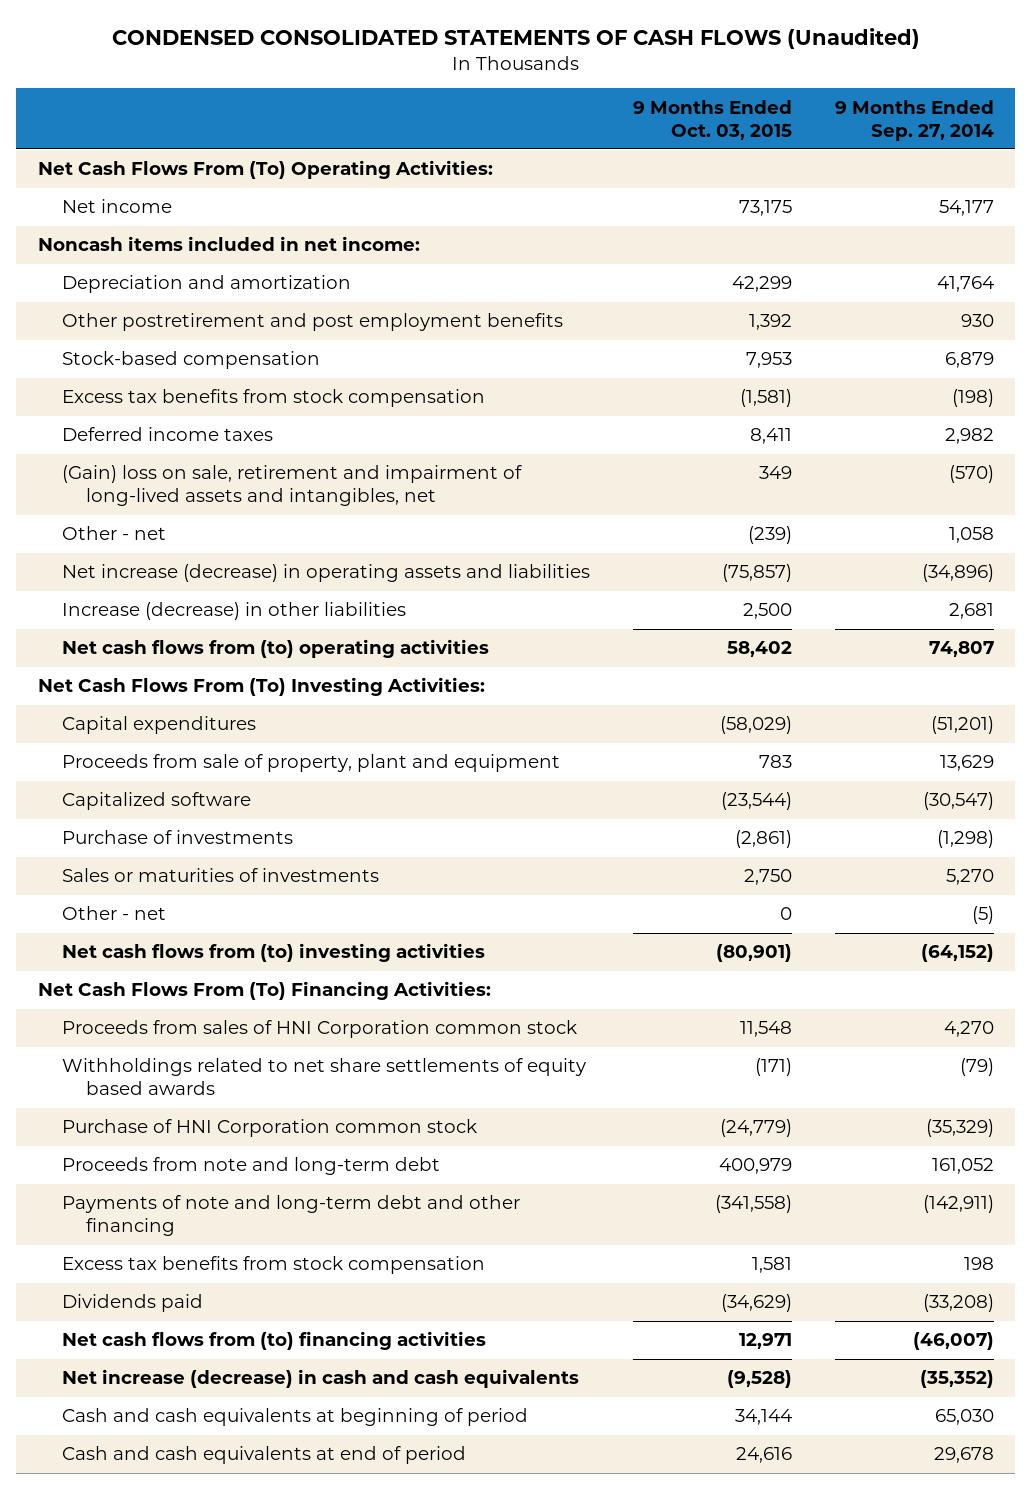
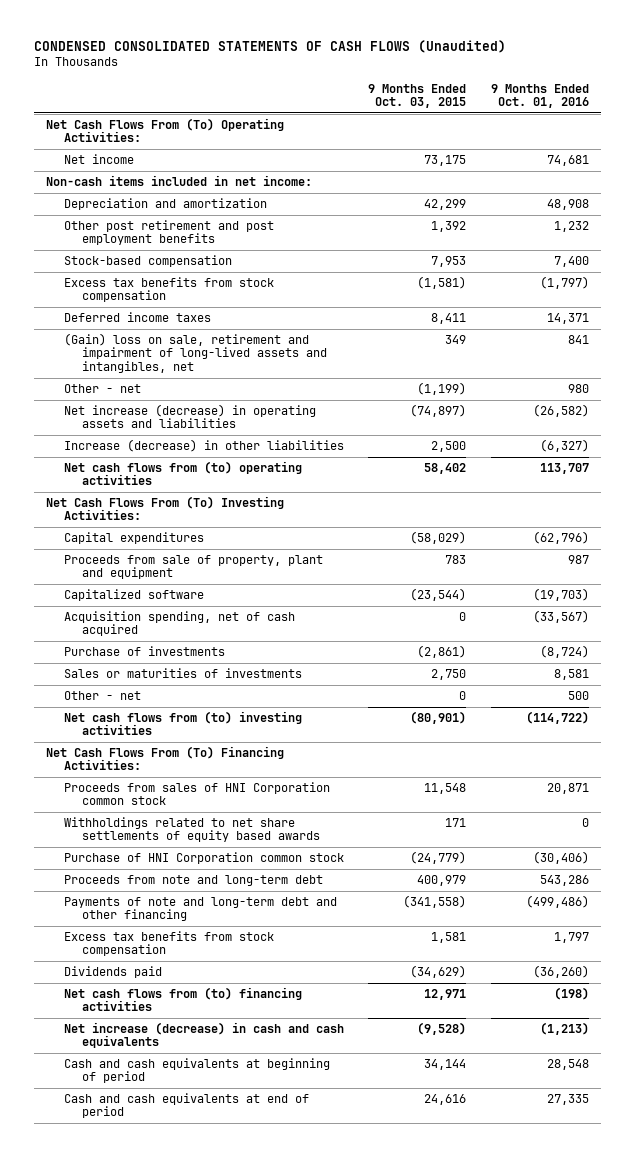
[834,99,994,141] 9 Months Ended Sep. 27, 2014 -> none
none -> [491,83,590,109] 9 Months Ended Oct. 01, 2016
[37,236,420,252] Noncash items included in net income: -> [45,175,312,187] Non-cash items included in net income:
[61,313,563,332] Other postretirement and post employment benefits -> [63,220,274,246] Other post retirement and post employment benefits
[747,526,792,545] (239) -> [417,382,467,396] (1,199)
[721,564,792,583] (75,857) -> [410,404,467,418] (74,897)
none -> [63,611,295,637] Acquisition spending, net of cash acquired
[754,1058,792,1077] (171) -> [445,818,467,828] 171

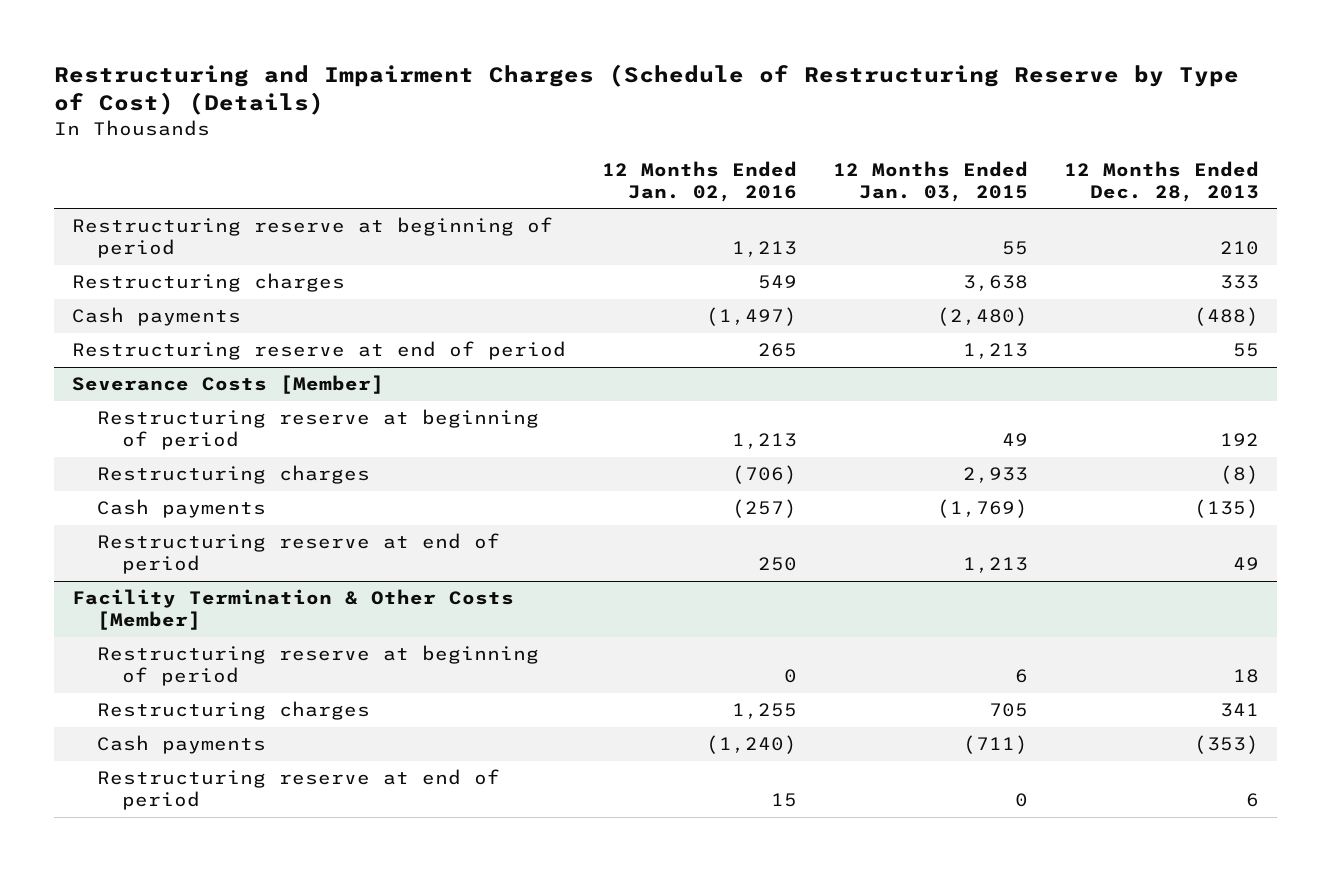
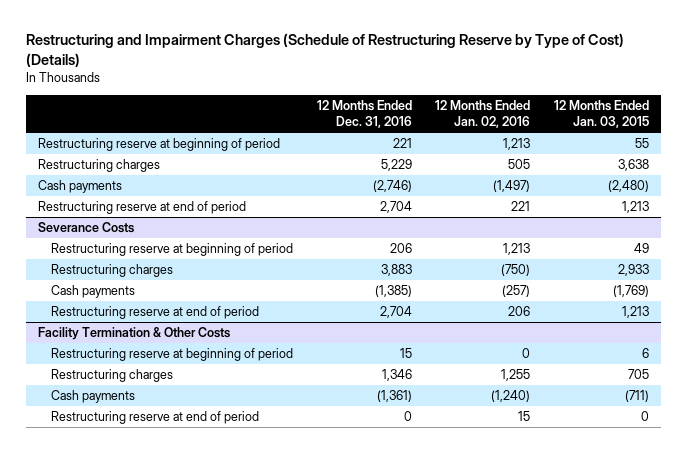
[1063,161,1259,202] 12 Months Ended Dec. 28, 2013 -> none
none -> [316,100,412,129] 12 Months Ended Dec. 31, 2016
[757,275,797,290] 549 -> [508,159,531,170] 505
[757,343,797,358] 265 -> [511,201,531,212] 221
[71,375,384,395] Severance Costs [Member] -> [37,222,134,234] Severance Costs
[731,465,797,485] (706) -> [501,264,531,277] (750)
[757,556,797,571] 250 -> [508,306,531,317] 206
[71,589,514,630] Facility Termination & Other Costs [Member] -> [37,327,230,341] Facility Termination & Other Costs

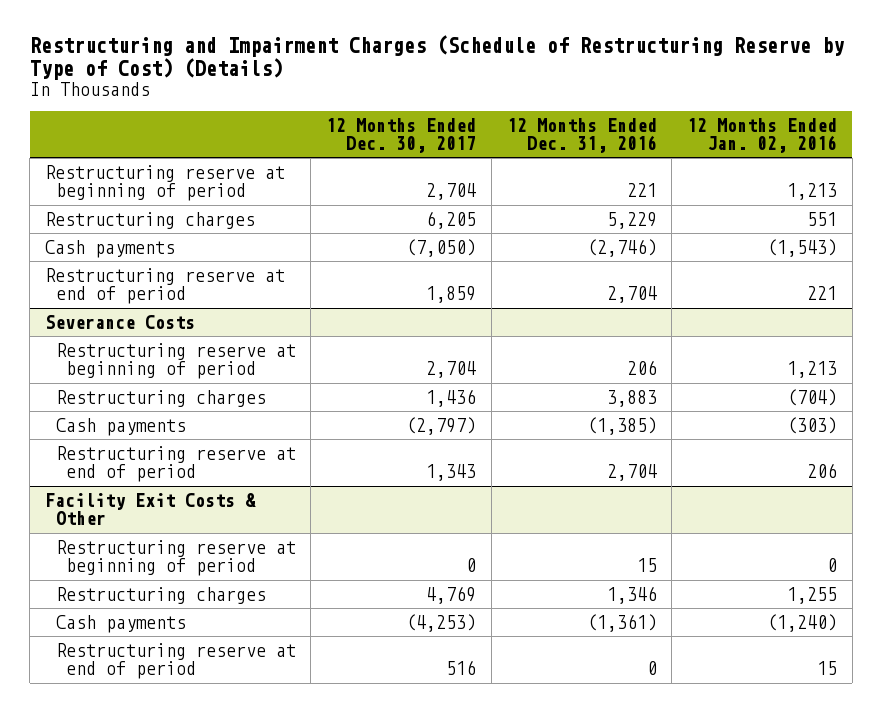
[554,100,650,129] 12 Months Ended Jan. 03, 2015 -> none
none -> [326,117,477,153] 12 Months Ended Dec. 30, 2017
[508,159,531,170] 505 -> [807,212,838,227] 551
[493,180,531,193] (1,497) -> [767,239,838,258] (1,543)
[501,264,531,277] (750) -> [787,389,838,407] (704)
[502,285,531,298] (257) -> [787,417,838,435] (303)
[37,327,230,341] Facility Termination & Other Costs -> [44,493,256,526] Facility Exit Costs & Other

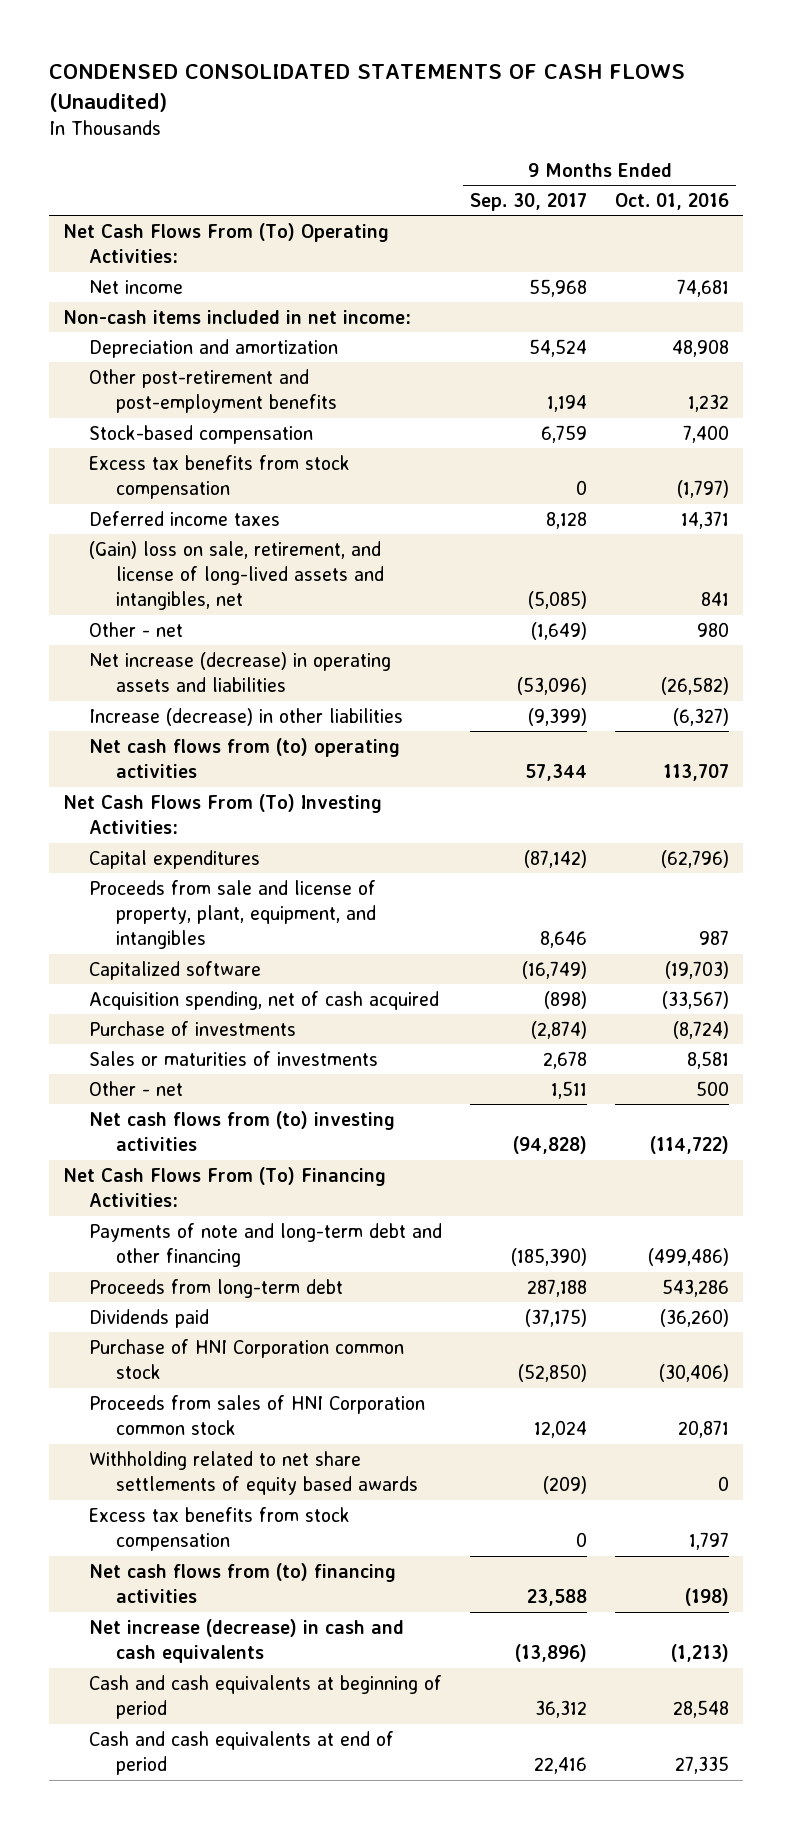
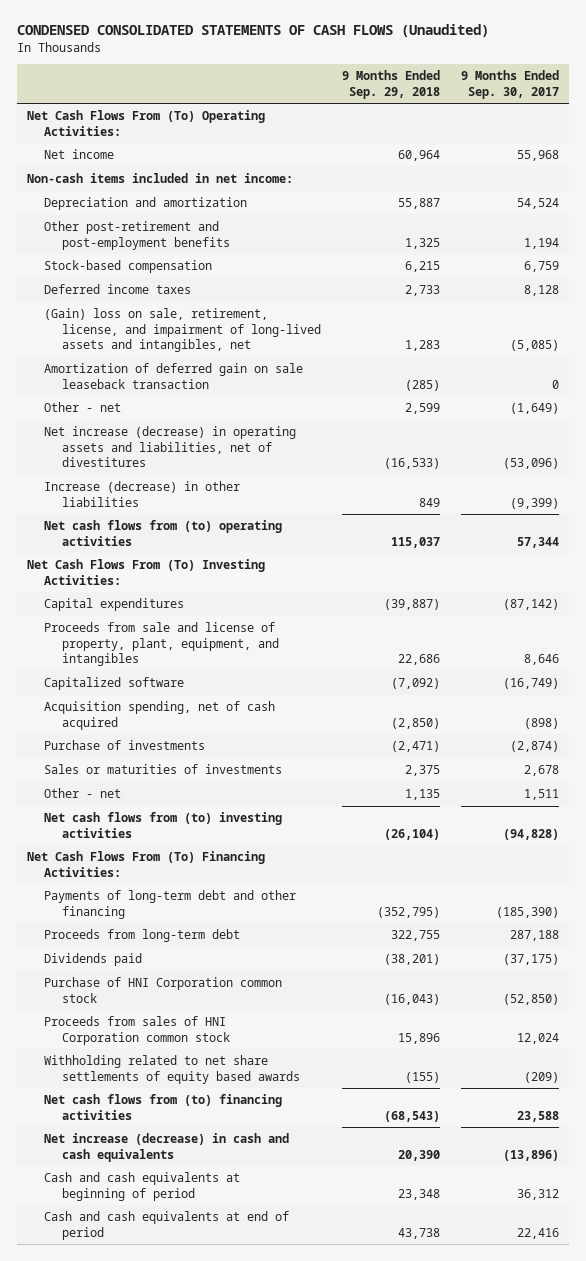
[614,192,729,210] Oct. 01, 2016 -> none
none -> [341,70,440,99] 9 Months Ended Sep. 29, 2018
[89,454,351,500] Excess tax benefits from stock compensation -> none
[89,540,385,611] (Gain) loss on sale, retirement, and license of long-lived assets and intangibles, net -> [44,308,321,353] (Gain) loss on sale, retirement, license, and impairment of long-lived assets and intangibles, net
none -> [44,363,304,389] Amortization of deferred gain on sale leaseback transaction
[89,651,392,693] Net increase (decrease) in operating assets and liabilities -> [44,426,297,468] Net increase (decrease) in operating assets and liabilities, net of divestitures
[89,1222,443,1268] Payments of note and long-term debt and other financing -> [44,890,297,919] Payments of long-term debt and other financing
[89,1506,351,1552] Excess tax benefits from stock compensation -> none

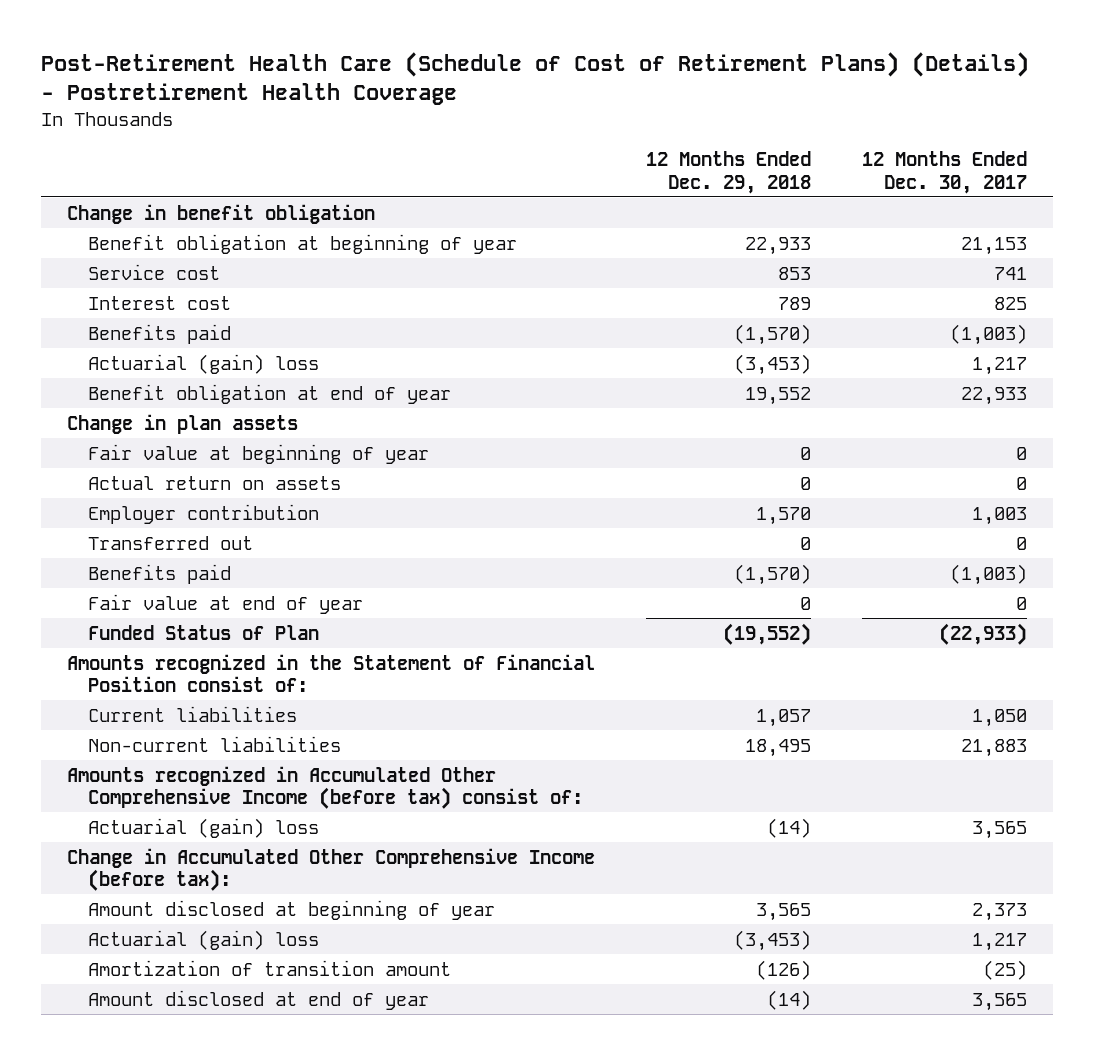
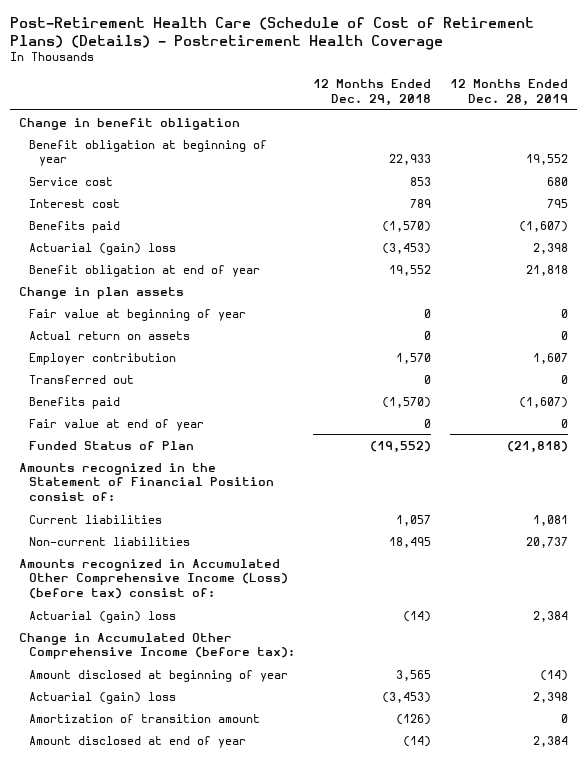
[862,151,1028,194] 12 Months Ended Dec. 30, 2017 -> none
none -> [449,79,568,107] 12 Months Ended Dec. 28, 2019
[67,765,583,809] Amounts recognized in Accumulated Other Comprehensive Income (before tax) consist of: -> [18,558,288,599] Amounts recognized in Accumulated Other Comprehensive Income (Loss) (before tax) consist of:

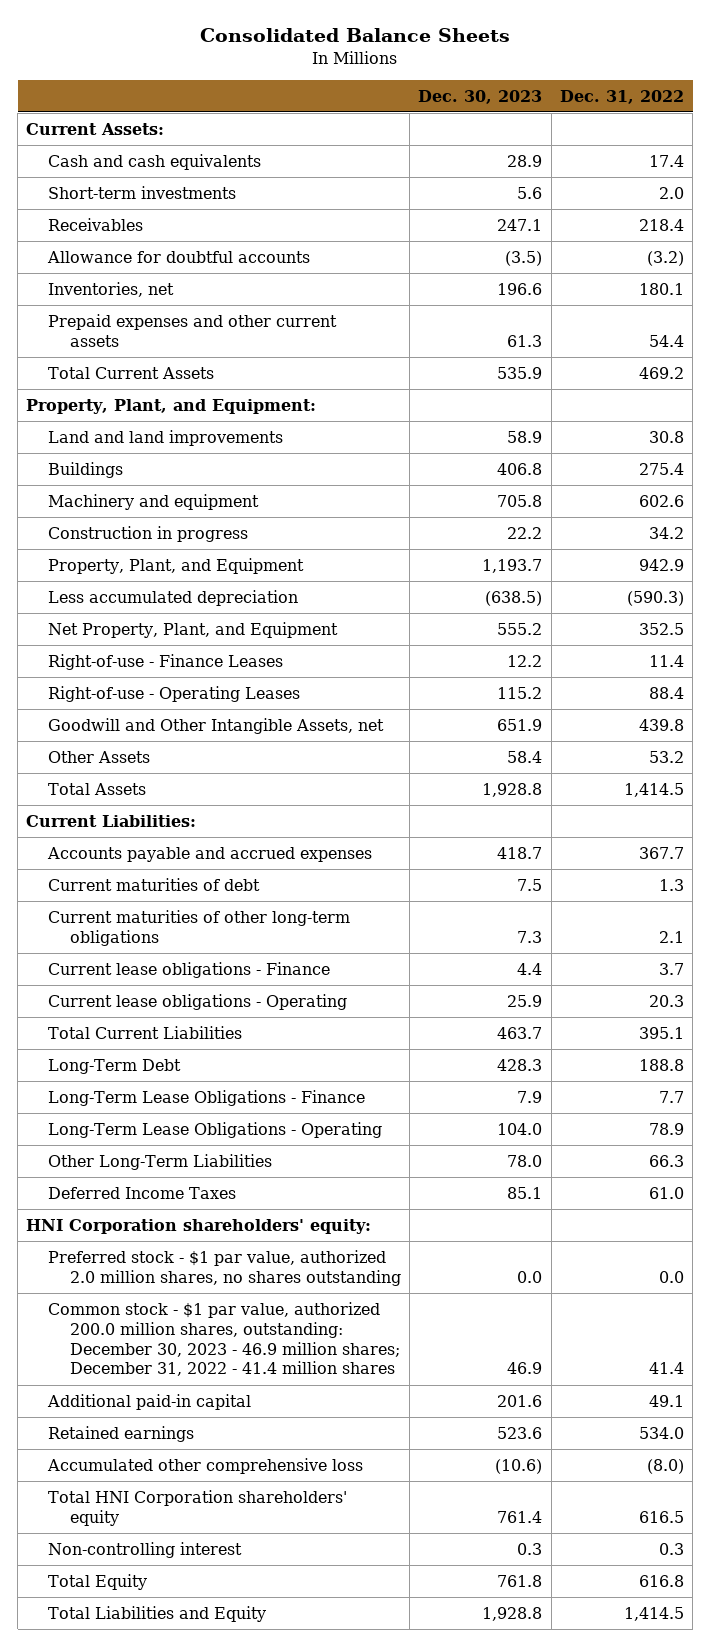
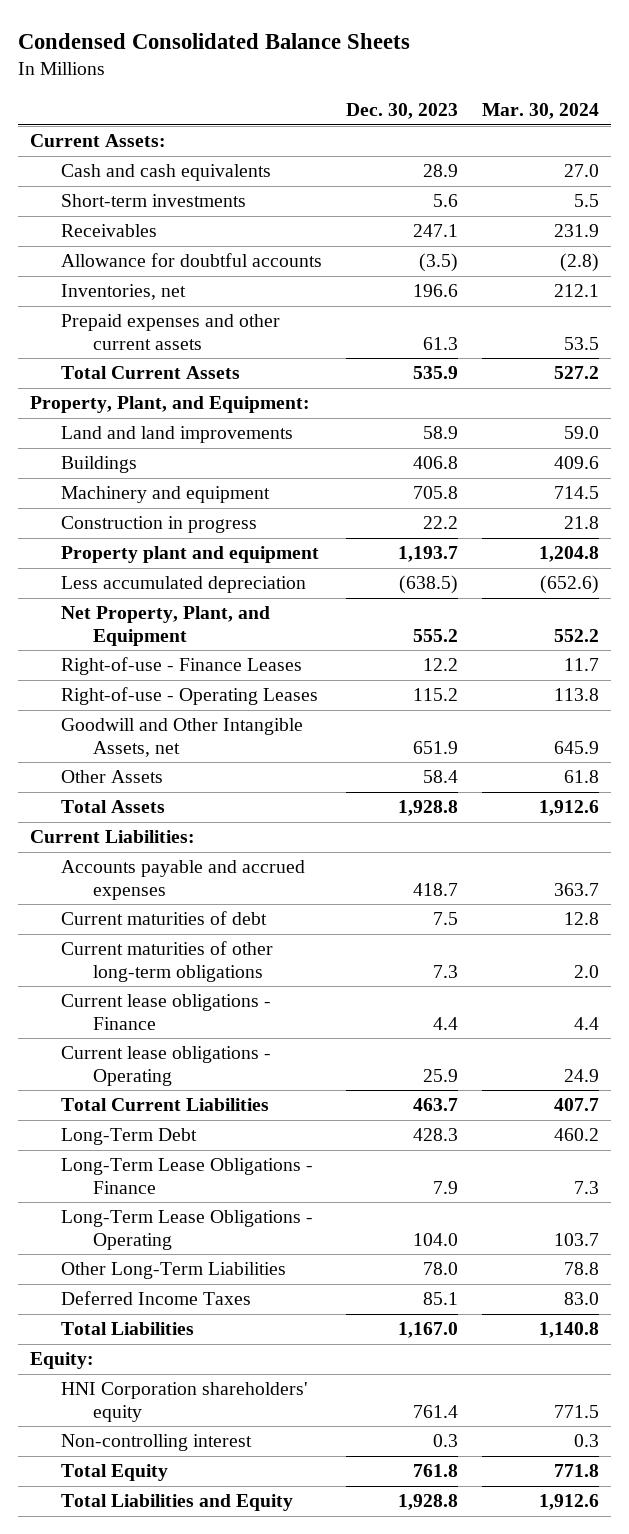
[200,28,511,43] Consolidated Balance Sheets -> [18,32,411,49] Condensed Consolidated Balance Sheets
[559,89,684,104] Dec. 31, 2022 -> none
none -> [481,103,599,120] Mar. 30, 2024
[48,557,305,574] Property, Plant, and Equipment -> [61,546,320,564] Property plant and equipment
[26,1218,372,1234] HNI Corporation shareholders' equity: -> none
[48,1249,401,1286] Preferred stock - $1 par value, authorized 2.0 million shares, no shares outstanding -> none
[48,1301,400,1377] Common stock - $1 par value, authorized 200.0 million shares, outstanding: December 30, 2023 - 46.9 million shares; December 31, 2022 - 41.4 million shares -> none
[47,1393,252,1410] Additional paid-in capital -> none
[48,1425,195,1442] Retained earnings -> none
[47,1457,364,1474] Accumulated other comprehensive loss -> none
none -> [61,1322,195,1336] Total Liabilities
none -> [30,1352,95,1370] Equity:
[48,1489,348,1526] Total HNI Corporation shareholders' equity -> [61,1382,309,1422] HNI Corporation shareholders' equity

